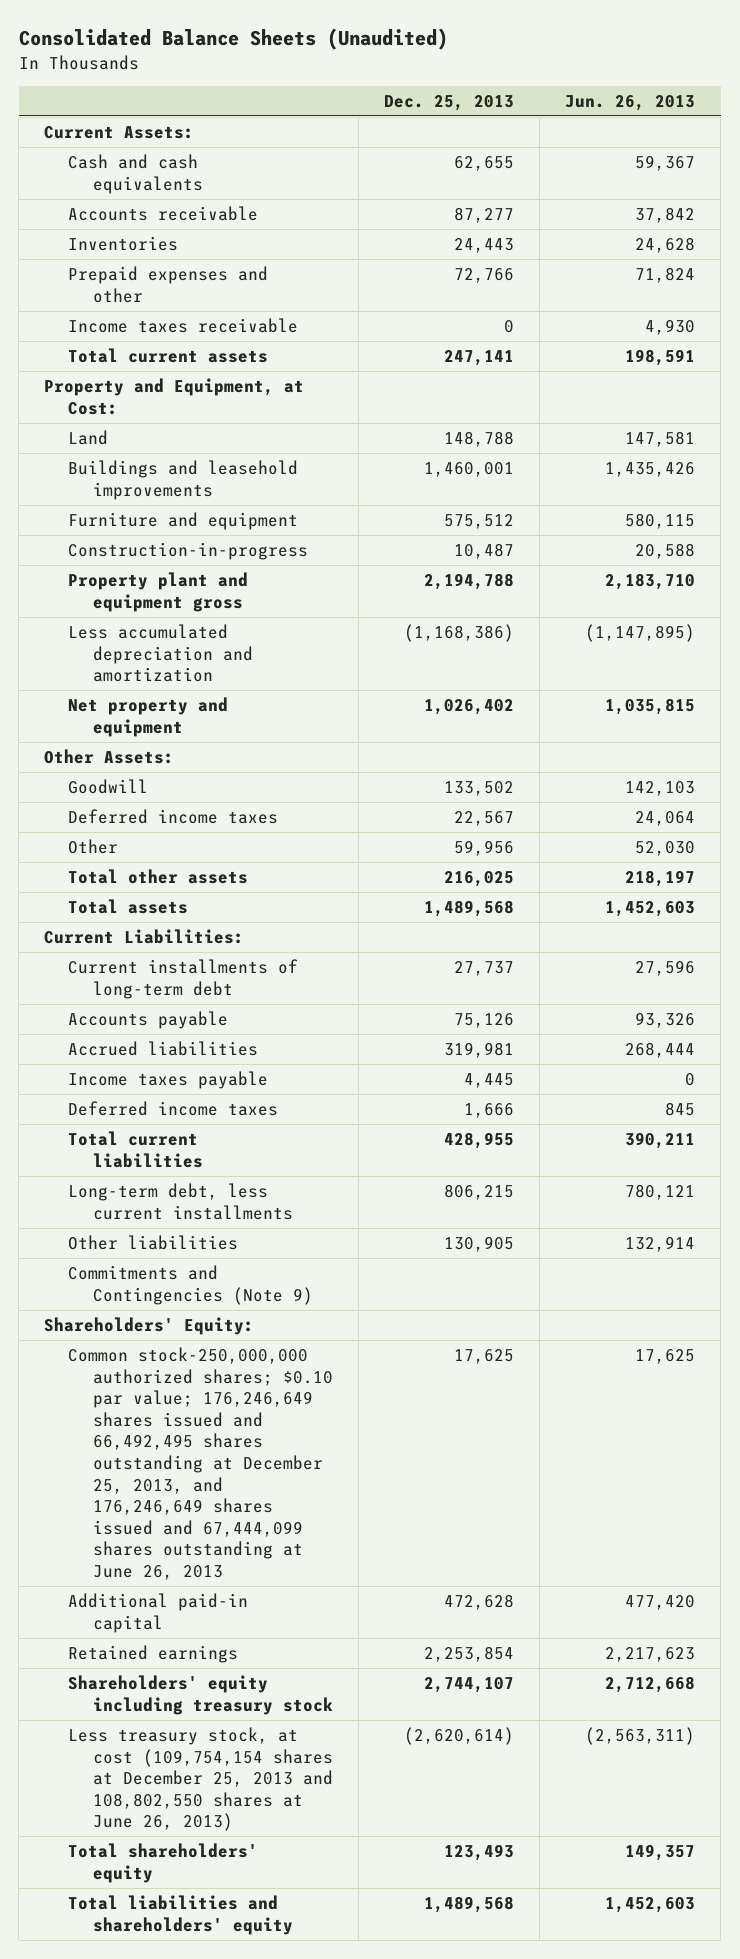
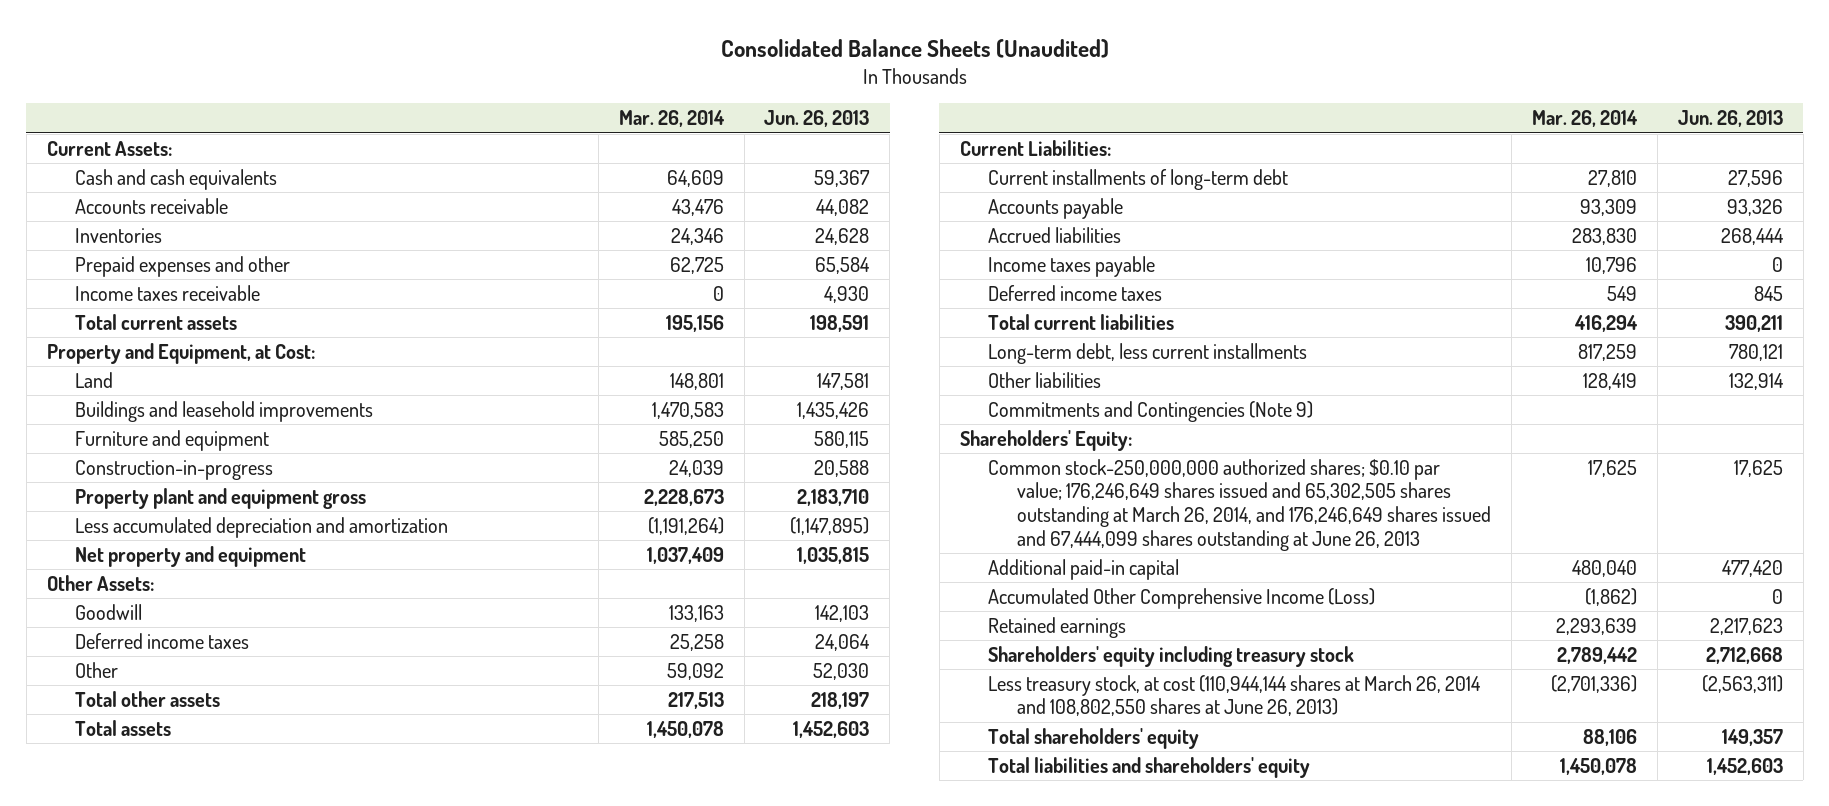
[383,94,514,111] Dec. 25, 2013 -> none
none -> [618,110,725,128] Mar. 26, 2014
[635,207,696,224] 37,842 -> [816,198,870,216] 44,082
[635,267,696,284] 71,824 -> [815,256,871,274] 65,584
[68,1347,333,1580] Common stock-250,000,000 authorized shares; $0.10 par value; 176,246,649 shares issued and 66,492,495 shares outstanding at December 25, 2013, and 176,246,649 shares issued and 67,444,099 shares outstanding at June 26, 2013 -> [988,458,1492,551] Common stock-250,000,000 authorized shares; $0.10 par value; 176,246,649 shares issued and 65,302,505 shares outstanding at March 26, 2014, and 176,246,649 shares issued and 67,444,099 shares outstanding at June 26, 2013
none -> [988,587,1376,609] Accumulated Other Comprehensive Income (Loss)
[68,1727,333,1832] Less treasury stock, at cost (109,754,154 shares at December 25, 2013 and 108,802,550 shares at June 26, 2013) -> [988,674,1482,717] Less treasury stock, at cost (110,944,144 shares at March 26, 2014 and 108,802,550 shares at June 26, 2013)

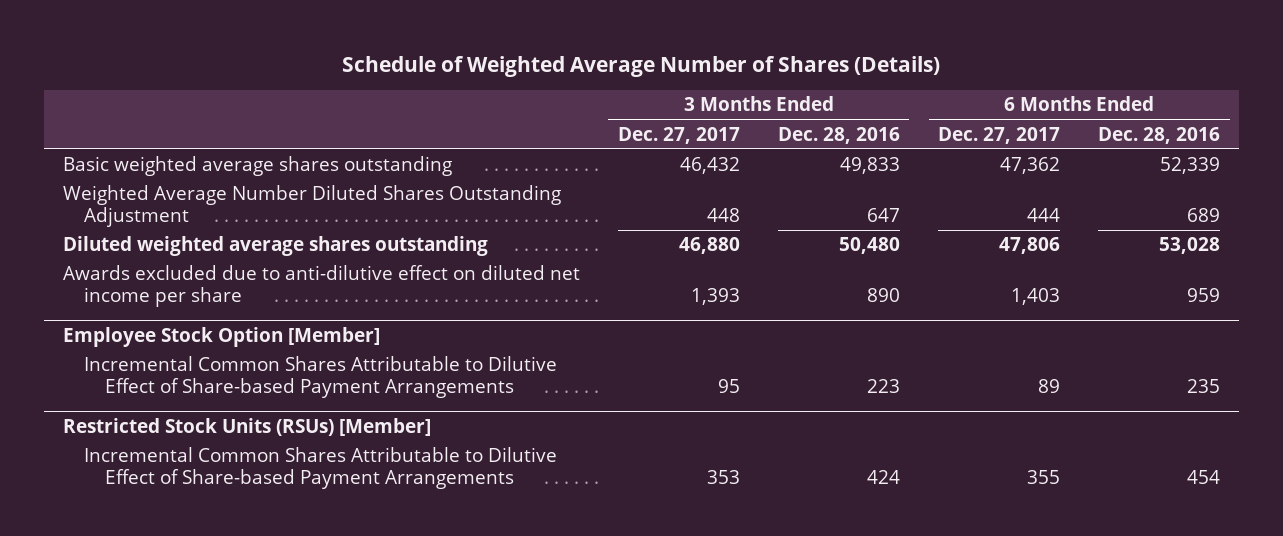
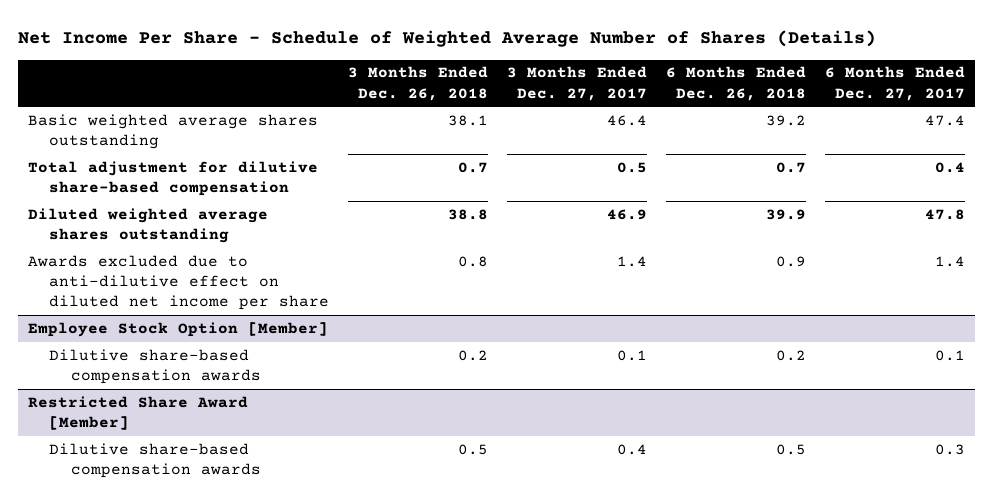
[342,55,941,77] Schedule of Weighted Average Number of Shares (Details) -> [18,30,877,48] Net Income Per Share - Schedule of Weighted Average Number of Shares (Details)
[777,126,900,144] Dec. 28, 2016 -> none
[1098,126,1221,144] Dec. 28, 2016 -> none
none -> [348,66,489,101] 3 Months Ended Dec. 26, 2018
none -> [666,66,807,101] 6 Months Ended Dec. 26, 2018
[62,185,561,227] Weighted Average Number Diluted Shares Outstanding Adjustment -> none
[679,157,740,175] 46,432 -> [607,114,648,126] 46.4
[1000,157,1061,175] 47,362 -> [925,114,966,126] 47.4
none -> [27,160,318,197] Total adjustment for dilutive share-based compensation
[678,237,740,255] 46,880 -> [607,208,648,220] 46.9
[999,237,1061,255] 47,806 -> [925,208,966,220] 47.8
[690,287,740,305] 1,393 -> [617,255,648,267] 1.4
[1011,287,1061,305] 1,403 -> [935,255,966,267] 1.4
[62,417,431,436] Restricted Stock Units (RSUs) [Member] -> none
[83,356,557,398] Incremental Common Shares Attributable to Dilutive Effect of Share-based Payment Arrangements -> [49,348,261,385] Dilutive share-based compensation awards
[717,378,740,393] 95 -> [617,349,648,361] 0.1
[1038,378,1061,393] 89 -> [935,349,966,361] 0.1
none -> [27,395,248,431] Restricted Share Award [Member]
[83,447,557,489] Incremental Common Shares Attributable to Dilutive Effect of Share-based Payment Arrangements -> [49,442,261,479] Dilutive share-based compensation awards
[706,469,740,484] 353 -> [617,443,648,455] 0.4
[1027,469,1061,484] 355 -> [935,443,966,455] 0.3

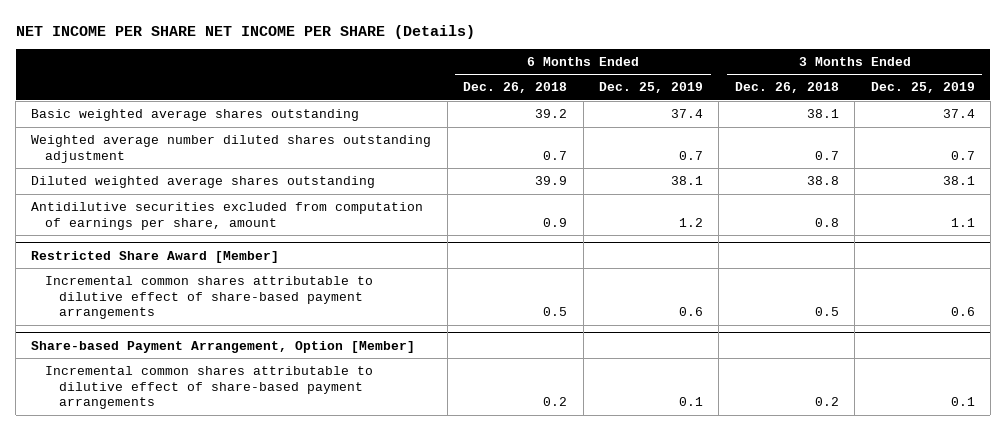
[18,30,877,48] Net Income Per Share - Schedule of Weighted Average Number of Shares (Details) -> [15,24,475,39] NET INCOME PER SHARE NET INCOME PER SHARE (Details)
[507,66,648,101] 3 Months Ended Dec. 27, 2017 -> none
[825,66,966,101] 6 Months Ended Dec. 27, 2017 -> none
none -> [598,82,703,94] Dec. 25, 2019
none -> [870,82,975,94] Dec. 25, 2019
[27,160,318,197] Total adjustment for dilutive share-based compensation -> [31,135,432,163] Weighted average number diluted shares outstanding adjustment
[27,321,328,337] Employee Stock Option [Member] -> none
[49,348,261,385] Dilutive share-based compensation awards -> none
[27,254,330,311] Awards excluded due to anti-dilutive effect on diluted net income per share -> [31,202,424,230] Antidilutive securities excluded from computation of earnings per share, amount
[49,442,261,479] Dilutive share-based compensation awards -> [44,276,373,320] Incremental common shares attributable to dilutive effect of share-based payment arrangements
none -> [31,340,416,353] Share-based Payment Arrangement, Option [Member]
none -> [44,366,373,410] Incremental common shares attributable to dilutive effect of share-based payment arrangements

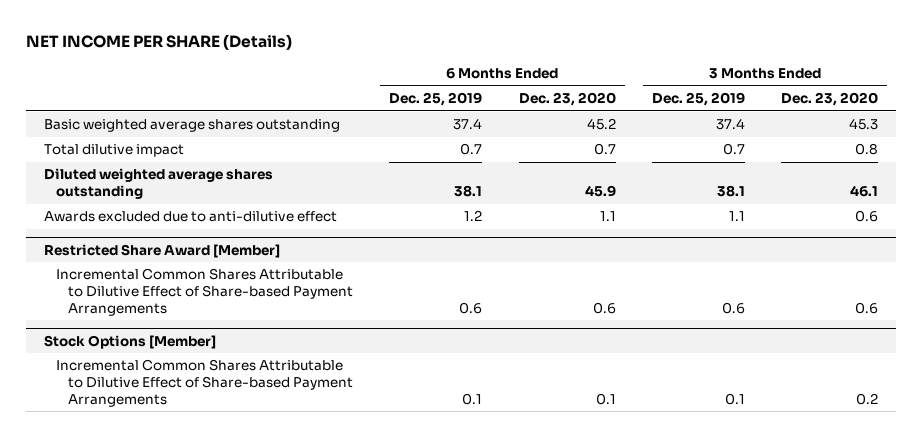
[15,24,475,39] NET INCOME PER SHARE NET INCOME PER SHARE (Details) -> [26,34,293,51] NET INCOME PER SHARE (Details)
[463,82,568,94] Dec. 26, 2018 -> none
[734,82,839,94] Dec. 26, 2018 -> none
none -> [518,92,616,107] Dec. 23, 2020
none -> [781,92,879,107] Dec. 23, 2020
[31,135,432,163] Weighted average number diluted shares outstanding adjustment -> [44,144,185,158] Total dilutive impact
[31,202,424,230] Antidilutive securities excluded from computation of earnings per share, amount -> [44,211,338,223] Awards excluded due to anti-dilutive effect
[44,276,373,320] Incremental common shares attributable to dilutive effect of share-based payment arrangements -> [56,268,354,316] Incremental Common Shares Attributable to Dilutive Effect of Share-based Payment Arrangements
[31,340,416,353] Share-based Payment Arrangement, Option [Member] -> [44,334,217,349] Stock Options [Member]
[44,366,373,410] Incremental common shares attributable to dilutive effect of share-based payment arrangements -> [56,359,354,407] Incremental Common Shares Attributable to Dilutive Effect of Share-based Payment Arrangements

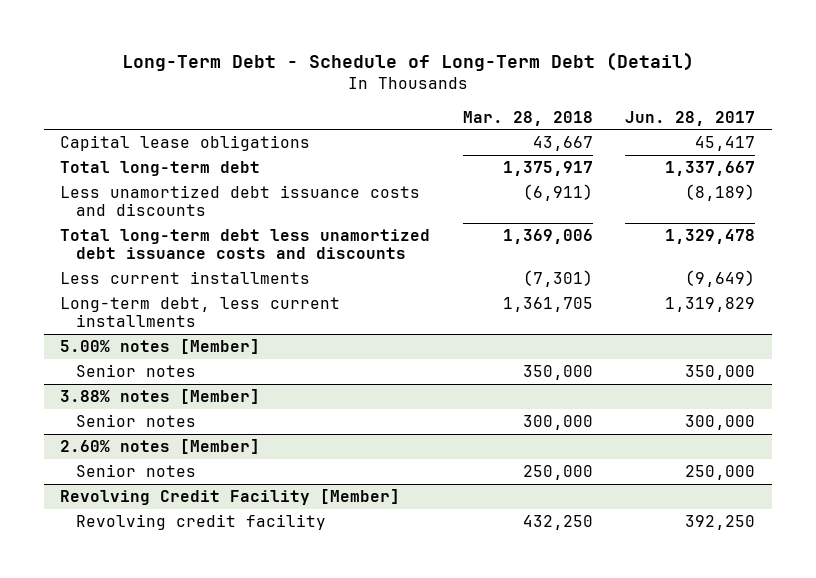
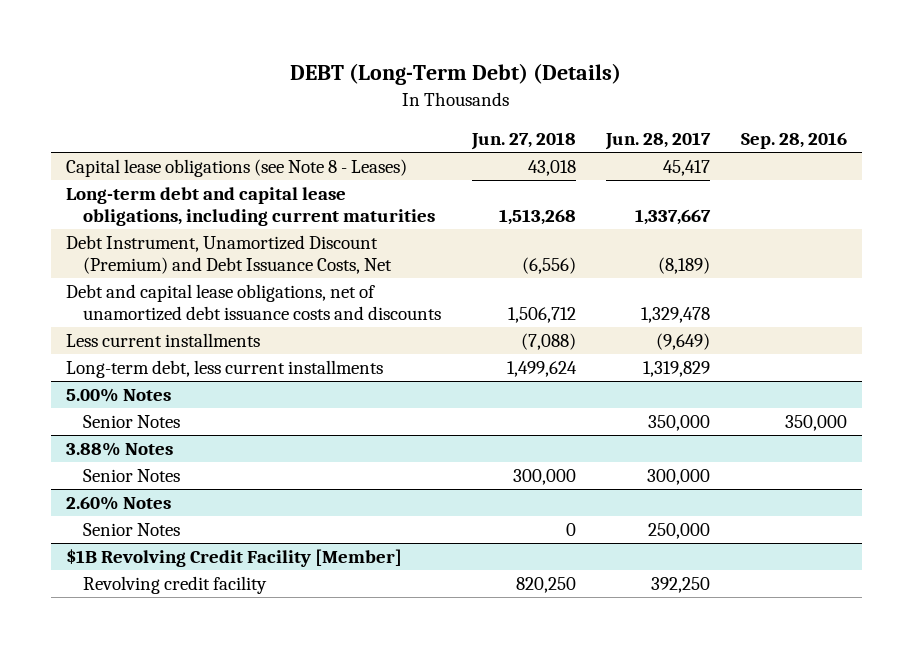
[121,52,694,72] Long-Term Debt - Schedule of Long-Term Debt (Detail) -> [290,63,622,86] DEBT (Long-Term Debt) (Details)
[462,110,593,126] Mar. 28, 2018 -> none
none -> [470,132,576,151] Jun. 27, 2018
none -> [740,132,847,150] Sep. 28, 2016
[60,135,311,152] Capital lease obligations -> [66,159,408,178] Capital lease obligations (see Note 8 - Leases)
[60,161,261,177] Total long-term debt -> [66,187,436,227] Long-term debt and capital lease obligations, including current maturities
[60,185,421,217] Less unamortized debt issuance costs and discounts -> [66,235,393,275] Debt Instrument, Unamortized Discount (Premium) and Debt Issuance Costs, Net
[60,229,431,260] Total long-term debt less unamortized debt issuance costs and discounts -> [66,284,442,322] Debt and capital lease obligations, net of unamortized debt issuance costs and discounts
[60,339,261,355] 5.00% notes [Member] -> [66,388,172,403] 5.00% Notes
[76,364,197,378] Senior notes -> [83,415,181,429] Senior Notes
[60,389,261,405] 3.88% notes [Member] -> [66,442,174,457] 3.88% Notes
[76,414,197,428] Senior notes -> [83,469,181,483] Senior Notes
[60,439,261,455] 2.60% notes [Member] -> [66,496,172,511] 2.60% Notes
[76,464,197,478] Senior notes -> [83,523,181,537] Senior Notes
[60,489,401,506] Revolving Credit Facility [Member] -> [66,549,403,568] $1B Revolving Credit Facility [Member]

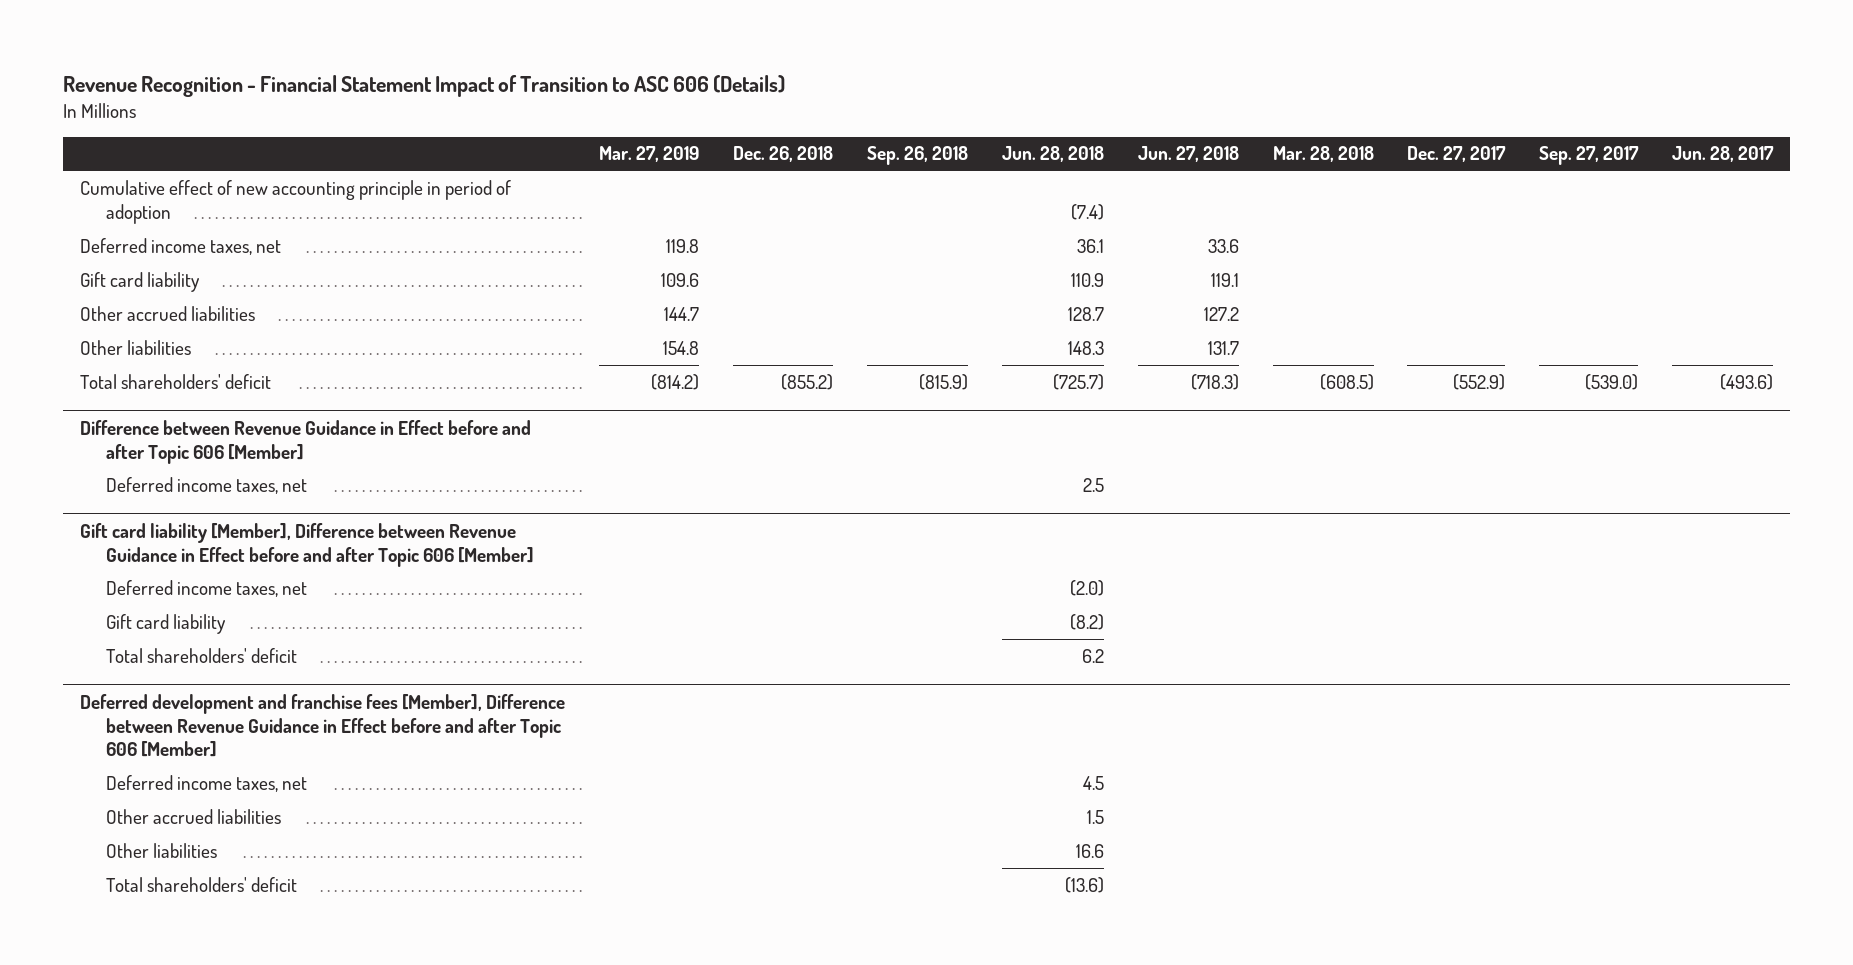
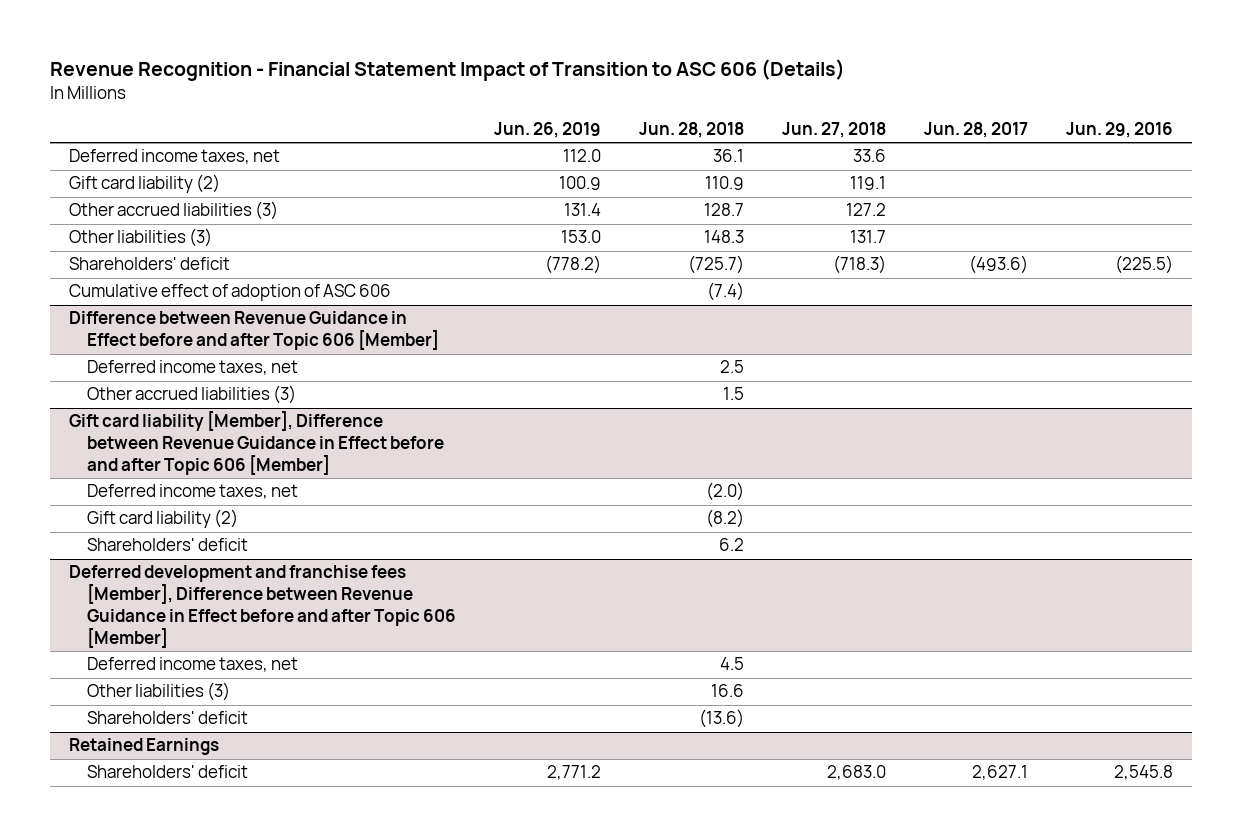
[599,146,700,163] Mar. 27, 2019 -> none
[732,146,833,163] Dec. 26, 2018 -> none
[866,146,968,166] Sep. 26, 2018 -> none
[1272,146,1374,163] Mar. 28, 2018 -> none
[1407,146,1507,163] Dec. 27, 2017 -> none
[1539,146,1640,166] Sep. 27, 2017 -> none
none -> [494,122,602,139] Jun. 26, 2019
none -> [1065,122,1173,139] Jun. 29, 2016
[80,179,512,224] Cumulative effect of new accounting principle in period of adoption -> none
[80,271,201,292] Gift card liability -> [68,174,220,194] Gift card liability (2)
[80,305,256,321] Other accrued liabilities -> [68,201,278,221] Other accrued liabilities (3)
[80,339,192,355] Other liabilities -> [68,228,212,248] Other liabilities (3)
[80,373,272,389] Total shareholders' deficit -> [68,257,230,271] Shareholders' deficit
none -> [68,284,391,302] Cumulative effect of adoption of ASC 606
none -> [87,385,297,405] Other accrued liabilities (3)
[106,613,227,634] Gift card liability -> [87,509,239,529] Gift card liability (2)
[106,647,298,663] Total shareholders' deficit -> [87,538,249,552] Shareholders' deficit
[106,808,282,824] Other accrued liabilities -> none
[106,842,218,858] Other liabilities -> [87,682,231,702] Other liabilities (3)
[106,876,298,892] Total shareholders' deficit -> [87,711,249,725] Shareholders' deficit
none -> [68,738,219,756] Retained Earnings
none -> [87,765,249,779] Shareholders' deficit

